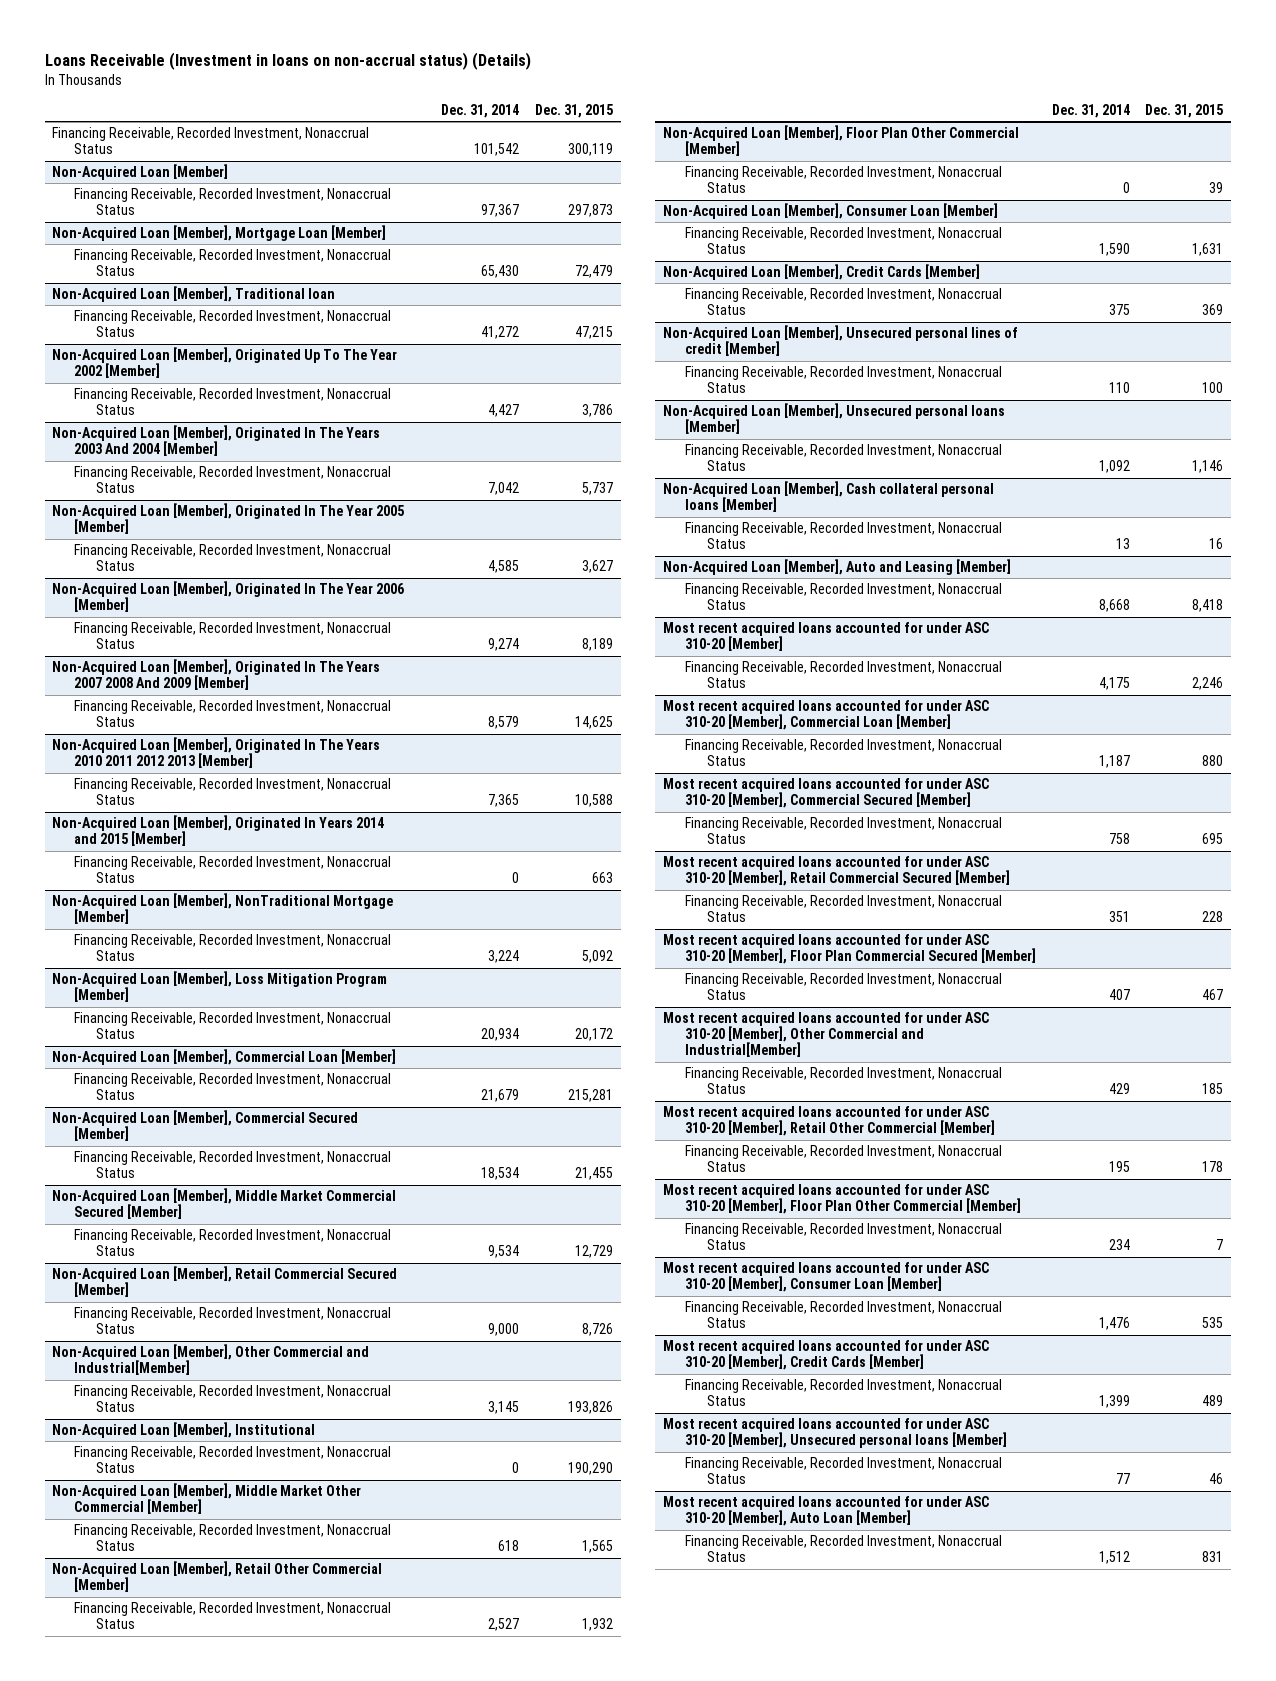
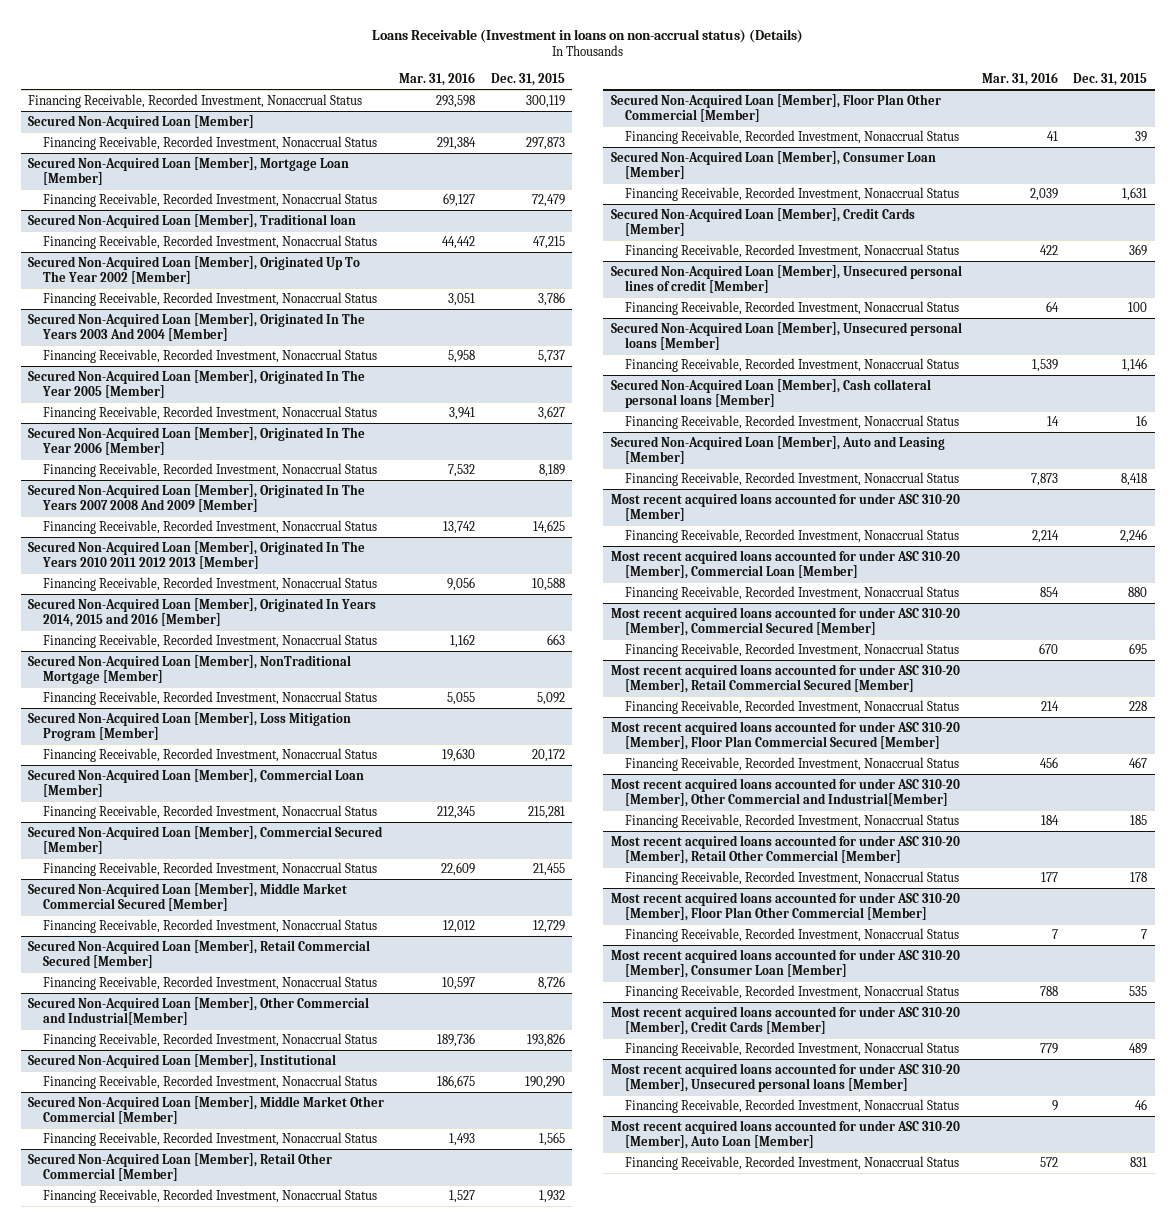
[440,104,519,119] Dec. 31, 2014 -> none
none -> [399,72,476,87] Mar. 31, 2016
[52,164,229,181] Non-Acquired Loan [Member] -> [28,114,255,129] Secured Non-Acquired Loan [Member]
[52,225,387,242] Non-Acquired Loan [Member], Mortgage Loan [Member] -> [28,156,350,186] Secured Non-Acquired Loan [Member], Mortgage Loan [Member]
[52,286,336,303] Non-Acquired Loan [Member], Traditional loan -> [28,213,357,228] Secured Non-Acquired Loan [Member], Traditional loan
[52,347,398,379] Non-Acquired Loan [Member], Originated Up To The Year 2002 [Member] -> [28,255,361,285] Secured Non-Acquired Loan [Member], Originated Up To The Year 2002 [Member]
[52,425,381,457] Non-Acquired Loan [Member], Originated In The Years 2003 And 2004 [Member] -> [28,312,366,342] Secured Non-Acquired Loan [Member], Originated In The Years 2003 And 2004 [Member]
[52,503,405,535] Non-Acquired Loan [Member], Originated In The Year 2005 [Member] -> [28,369,366,399] Secured Non-Acquired Loan [Member], Originated In The Year 2005 [Member]
[52,581,405,613] Non-Acquired Loan [Member], Originated In The Year 2006 [Member] -> [28,426,366,456] Secured Non-Acquired Loan [Member], Originated In The Year 2006 [Member]
[52,659,381,691] Non-Acquired Loan [Member], Originated In The Years 2007 2008 And 2009 [Member] -> [28,483,366,513] Secured Non-Acquired Loan [Member], Originated In The Years 2007 2008 And 2009 [Member]
[52,737,381,769] Non-Acquired Loan [Member], Originated In The Years 2010 2011 2012 2013 [Member] -> [28,540,366,570] Secured Non-Acquired Loan [Member], Originated In The Years 2010 2011 2012 2013 [Member]
[52,815,385,847] Non-Acquired Loan [Member], Originated In Years 2014 and 2015 [Member] -> [28,597,377,628] Secured Non-Acquired Loan [Member], Originated In Years 2014, 2015 and 2016 [Member]
[52,893,394,925] Non-Acquired Loan [Member], NonTraditional Mortgage [Member] -> [28,654,352,685] Secured Non-Acquired Loan [Member], NonTraditional Mortgage [Member]
[52,971,388,1003] Non-Acquired Loan [Member], Loss Mitigation Program [Member] -> [28,711,352,742] Secured Non-Acquired Loan [Member], Loss Mitigation Program [Member]
[52,1049,397,1066] Non-Acquired Loan [Member], Commercial Loan [Member] -> [28,768,365,798] Secured Non-Acquired Loan [Member], Commercial Loan [Member]
[52,1110,359,1142] Non-Acquired Loan [Member], Commercial Secured [Member] -> [28,825,384,855] Secured Non-Acquired Loan [Member], Commercial Secured [Member]
[52,1188,397,1220] Non-Acquired Loan [Member], Middle Market Commercial Secured [Member] -> [28,882,348,912] Secured Non-Acquired Loan [Member], Middle Market Commercial Secured [Member]
[52,1266,398,1298] Non-Acquired Loan [Member], Retail Commercial Secured [Member] -> [28,939,371,969] Secured Non-Acquired Loan [Member], Retail Commercial Secured [Member]
[52,1344,370,1376] Non-Acquired Loan [Member], Other Commercial and Industrial[Member] -> [28,996,370,1026] Secured Non-Acquired Loan [Member], Other Commercial and Industrial[Member]
[52,1422,316,1439] Non-Acquired Loan [Member], Institutional -> [28,1053,337,1068] Secured Non-Acquired Loan [Member], Institutional
[52,1483,362,1515] Non-Acquired Loan [Member], Middle Market Other Commercial [Member] -> [28,1095,385,1125] Secured Non-Acquired Loan [Member], Middle Market Other Commercial [Member]
[52,1561,383,1593] Non-Acquired Loan [Member], Retail Other Commercial [Member] -> [28,1152,333,1182] Secured Non-Acquired Loan [Member], Retail Other Commercial [Member]
[663,125,1020,157] Non-Acquired Loan [Member], Floor Plan Other Commercial [Member] -> [610,93,941,123] Secured Non-Acquired Loan [Member], Floor Plan Other Commercial [Member]
[663,203,999,220] Non-Acquired Loan [Member], Consumer Loan [Member] -> [610,150,936,180] Secured Non-Acquired Loan [Member], Consumer Loan [Member]
[663,264,981,281] Non-Acquired Loan [Member], Credit Cards [Member] -> [610,207,915,237] Secured Non-Acquired Loan [Member], Credit Cards [Member]
[663,325,1019,357] Non-Acquired Loan [Member], Unsecured personal lines of credit [Member] -> [610,264,962,294] Secured Non-Acquired Loan [Member], Unsecured personal lines of credit [Member]
[663,403,1006,435] Non-Acquired Loan [Member], Unsecured personal loans [Member] -> [610,321,962,351] Secured Non-Acquired Loan [Member], Unsecured personal loans [Member]
[663,481,995,513] Non-Acquired Loan [Member], Cash collateral personal loans [Member] -> [610,378,931,409] Secured Non-Acquired Loan [Member], Cash collateral personal loans [Member]
[663,559,1012,576] Non-Acquired Loan [Member], Auto and Leasing [Member] -> [610,435,945,465] Secured Non-Acquired Loan [Member], Auto and Leasing [Member]

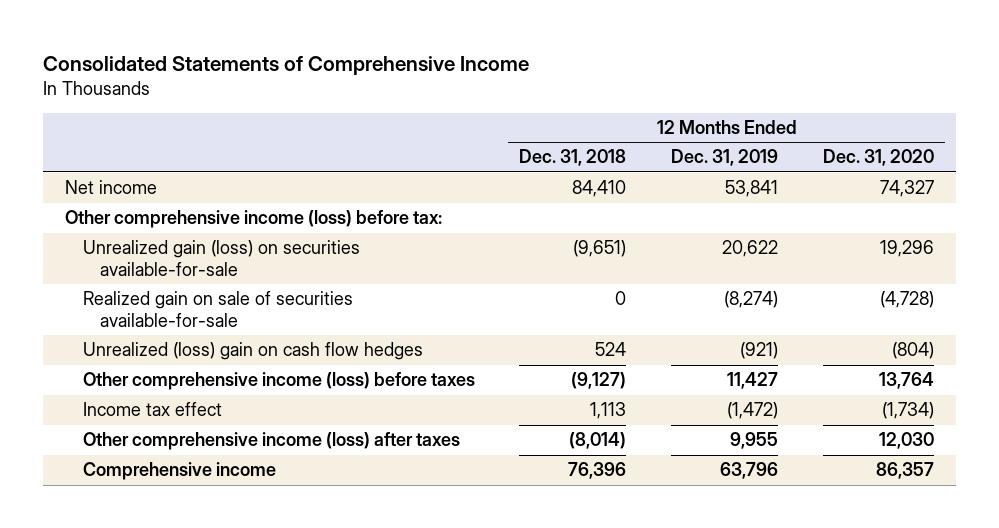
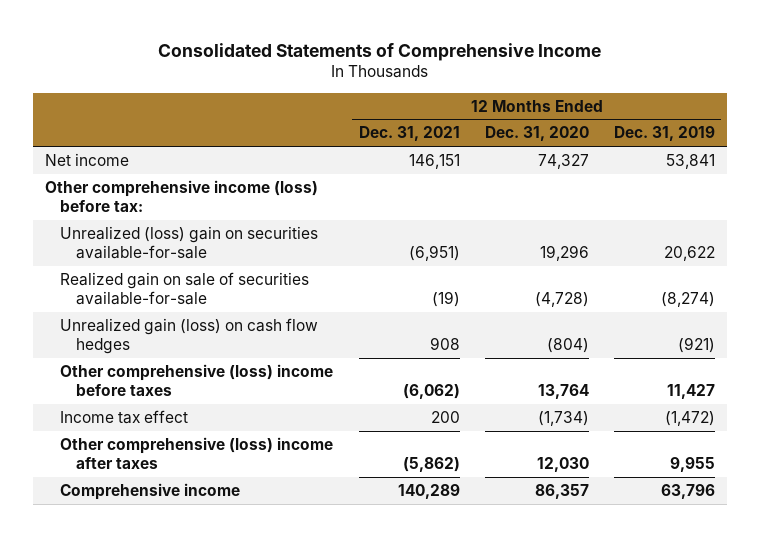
[519,149,627,167] Dec. 31, 2018 -> none
none -> [358,126,460,142] Dec. 31, 2021
[82,240,360,276] Unrealized gain (loss) on securities available-for-sale -> [60,225,319,260] Unrealized (loss) gain on securities available-for-sale
[82,342,423,361] Unrealized (loss) gain on cash flow hedges -> [60,317,319,355] Unrealized gain (loss) on cash flow hedges
[82,372,475,391] Other comprehensive income (loss) before taxes -> [60,363,334,397] Other comprehensive (loss) income before taxes
[82,432,460,451] Other comprehensive income (loss) after taxes -> [60,436,334,470] Other comprehensive (loss) income after taxes

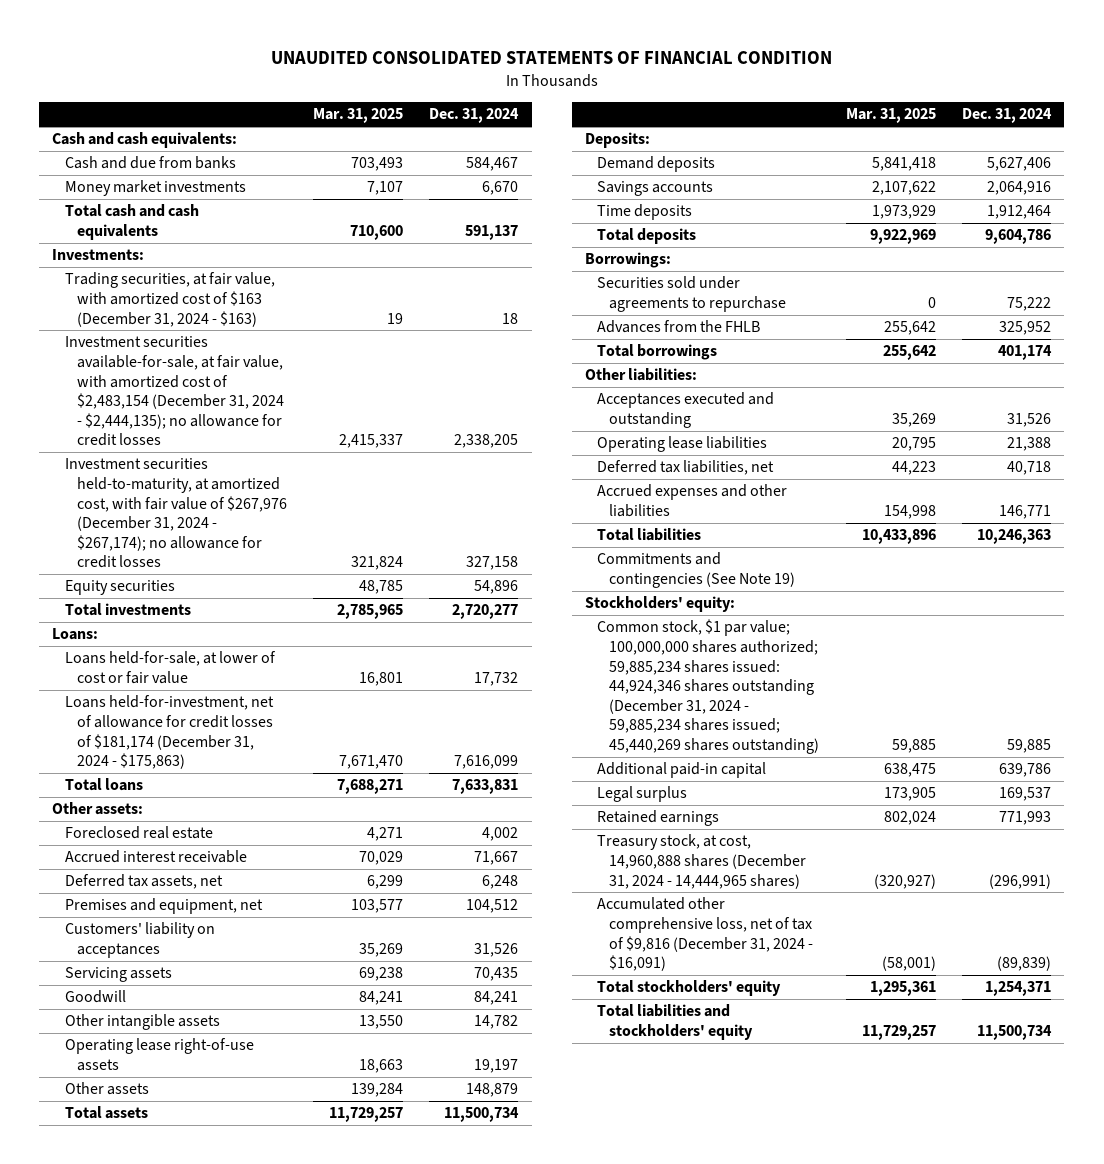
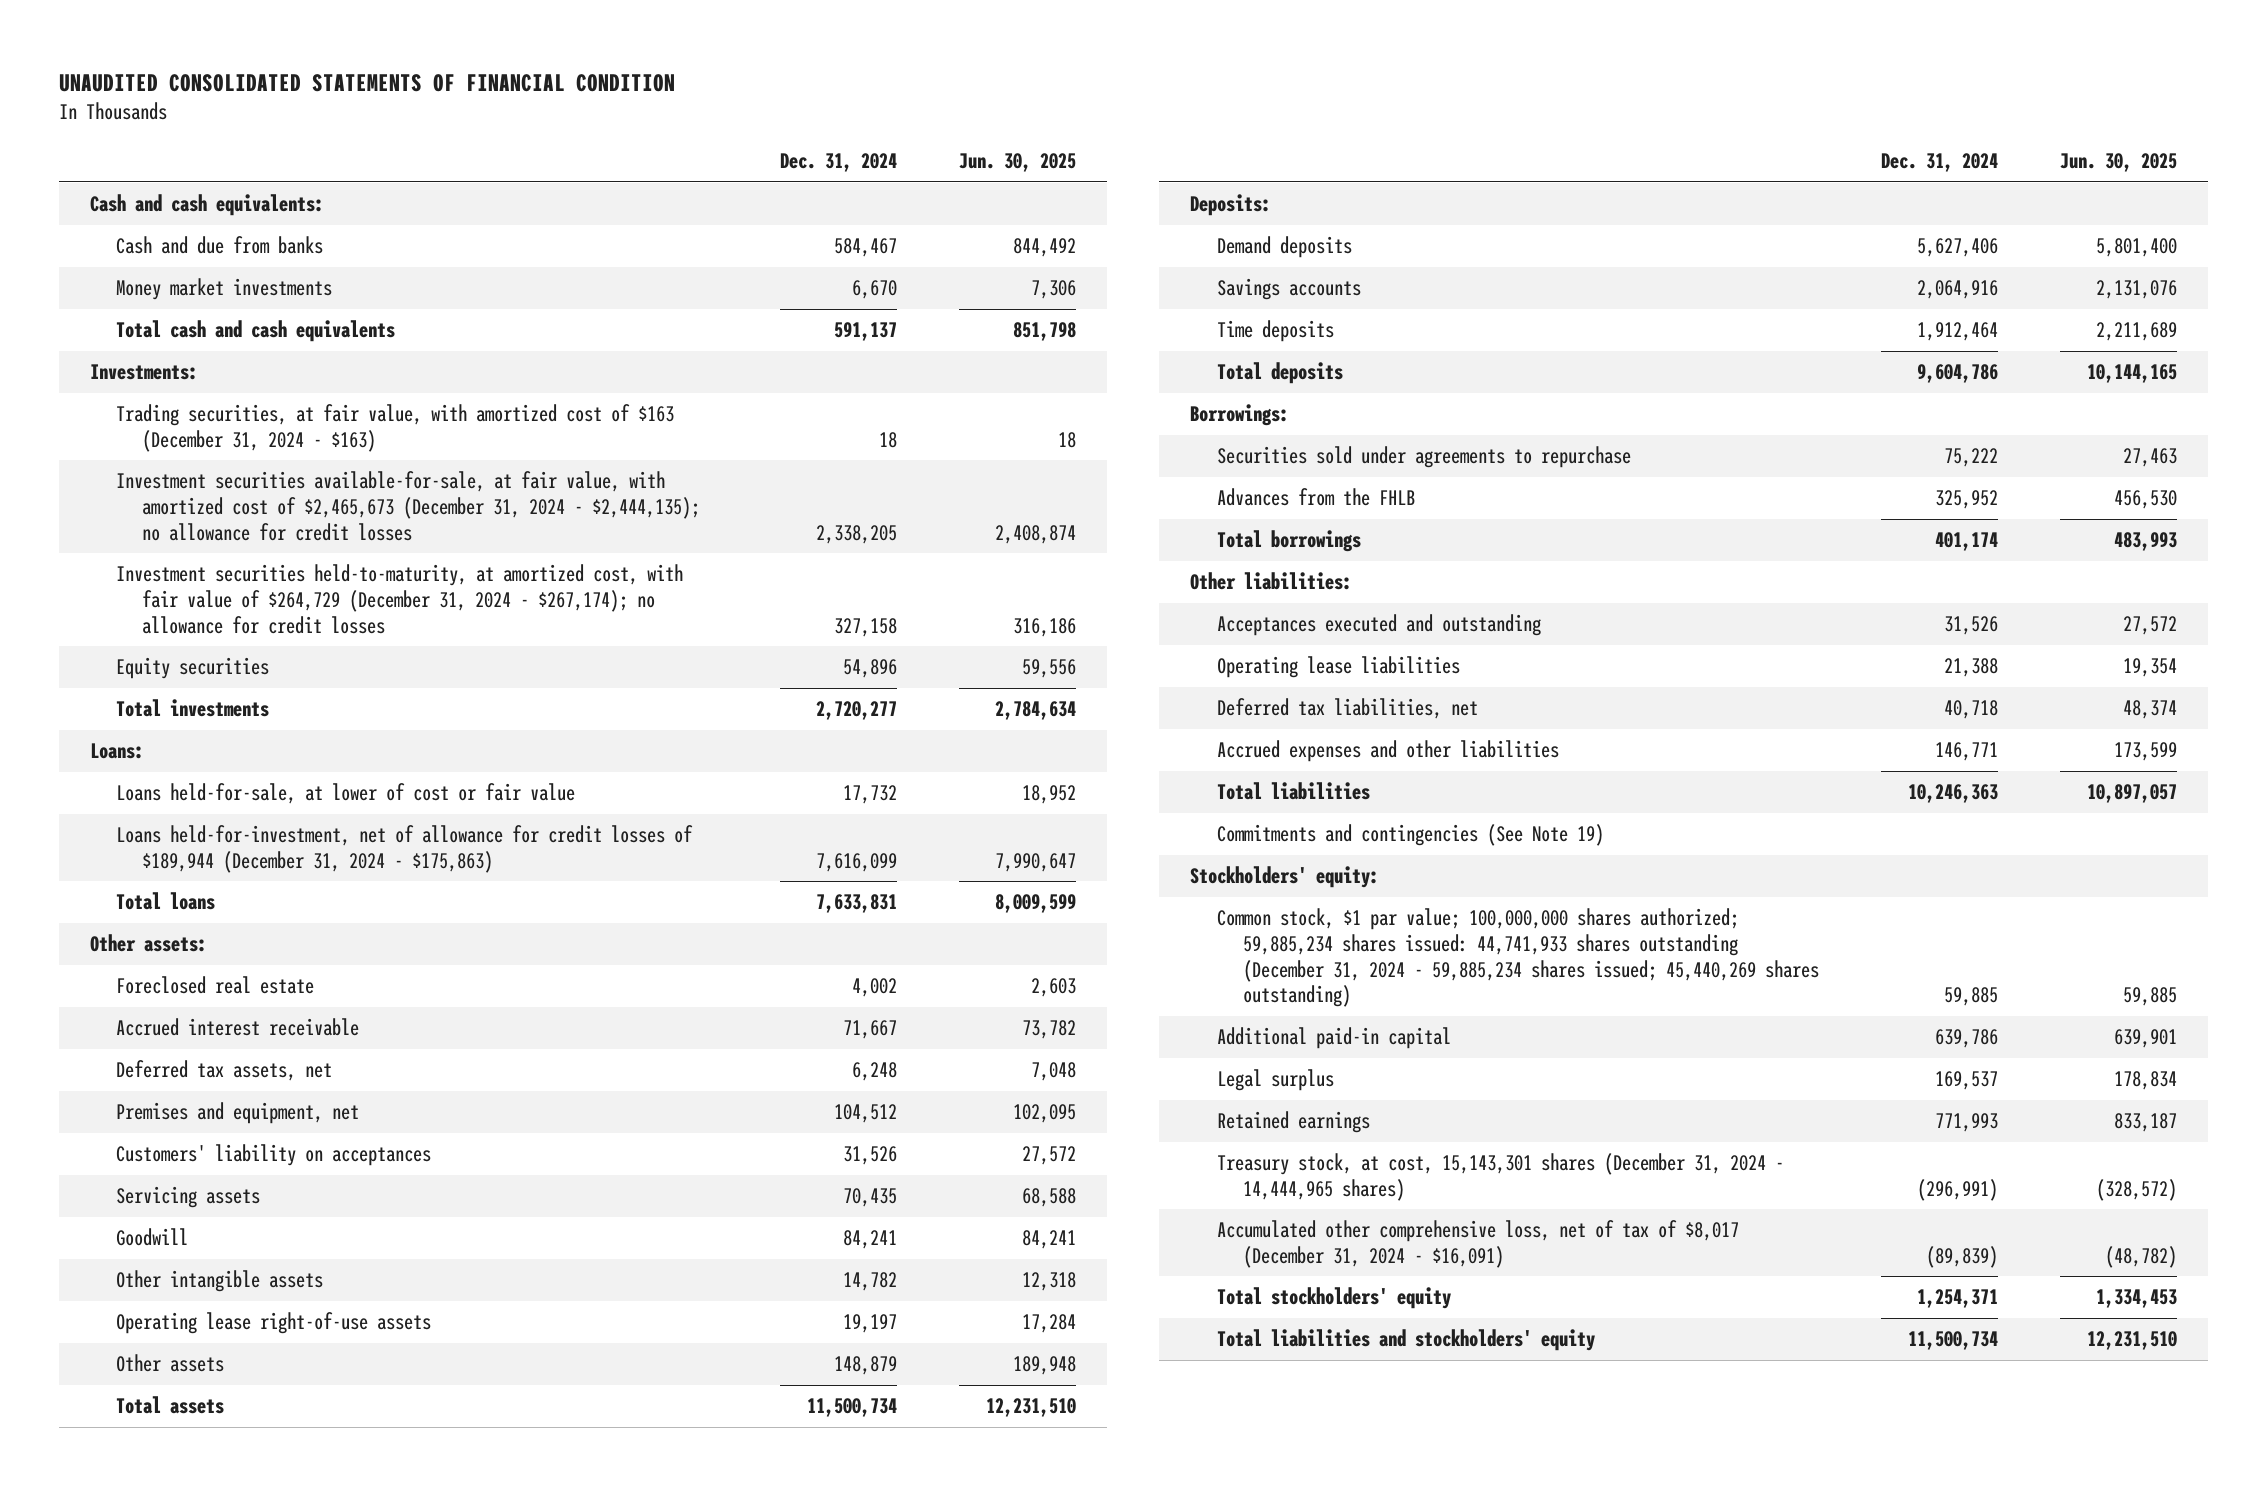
[313,108,404,124] Mar. 31, 2025 -> none
none -> [959,153,1077,173] Jun. 30, 2025
[64,336,284,447] Investment securities available-for-sale, at fair value, with amortized cost of $2,483,154 (December 31, 2024 - $2,444,135); no allowance for credit losses -> [115,471,701,541] Investment securities available-for-sale, at fair value, with amortized cost of $2,465,673 (December 31, 2024 - $2,444,135); no allowance for credit losses
[64,458,287,569] Investment securities held-to-maturity, at amortized cost, with fair value of $267,976 (December 31, 2024 - $267,174); no allowance for credit losses -> [115,564,683,634] Investment securities held-to-maturity, at amortized cost, with fair value of $264,729 (December 31, 2024 - $267,174); no allowance for credit losses
[64,695,274,770] Loans held-for-investment, net of allowance for credit losses of $181,174 (December 31, 2024 - $175,863) -> [115,825,693,873] Loans held-for-investment, net of allowance for credit losses of $189,944 (December 31, 2024 - $175,863)
[597,619,820,754] Common stock, $1 par value; 100,000,000 shares authorized; 59,885,234 shares issued: 44,924,346 shares outstanding (December 31, 2024 - 59,885,234 shares issued; 45,440,269 shares outstanding) -> [1216,908,1820,1008] Common stock, $1 par value; 100,000,000 shares authorized; 59,885,234 shares issued: 44,741,933 shares outstanding (December 31, 2024 - 59,885,234 shares issued; 45,440,269 shares outstanding)
[597,834,807,889] Treasury stock, at cost, 14,960,888 shares (December 31, 2024 - 14,444,965 shares) -> [1216,1153,1784,1201] Treasury stock, at cost, 15,143,301 shares (December 31, 2024 - 14,444,965 shares)
[597,897,814,972] Accumulated other comprehensive loss, net of tax of $9,816 (December 31, 2024 - $16,091) -> [1216,1220,1739,1268] Accumulated other comprehensive loss, net of tax of $8,017 (December 31, 2024 - $16,091)

